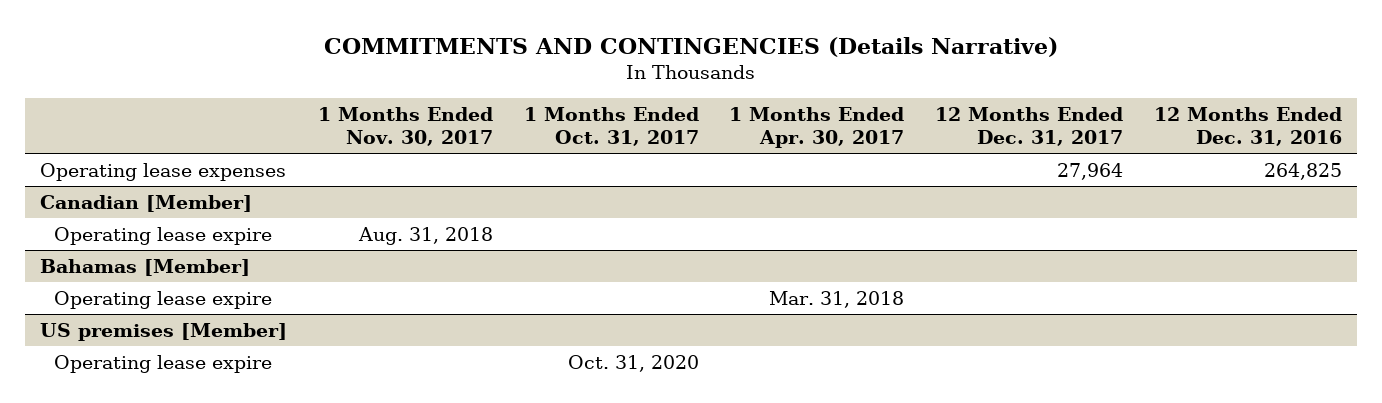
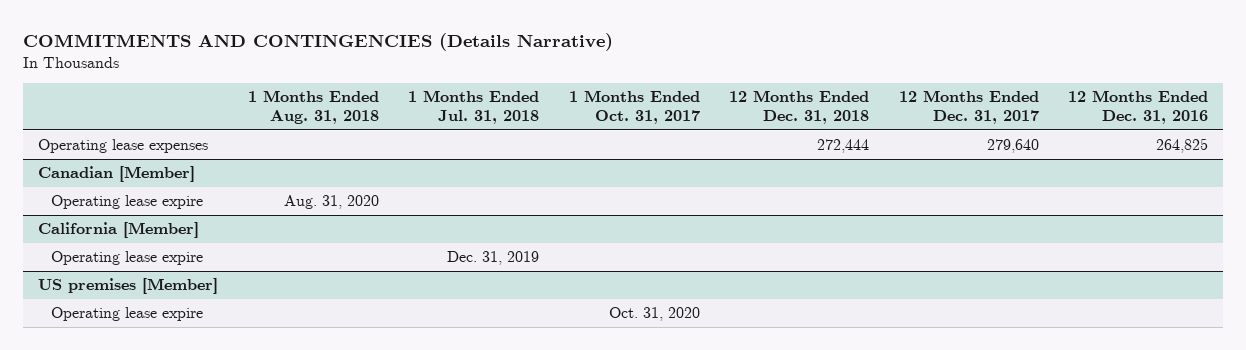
[318,106,494,146] 1 Months Ended Nov. 30, 2017 -> none
[729,106,905,148] 1 Months Ended Apr. 30, 2017 -> none
none -> [247,89,379,125] 1 Months Ended Aug. 31, 2018
none -> [408,89,540,125] 1 Months Ended Jul. 31, 2018
none -> [729,89,870,125] 12 Months Ended Dec. 31, 2018
[1056,163,1123,181] 27,964 -> [986,139,1039,154] 279,640
[40,259,251,277] Bahamas [Member] -> none
[53,291,272,310] Operating lease expire -> none
none -> [37,222,199,239] California [Member]
none -> [50,251,203,266] Operating lease expire

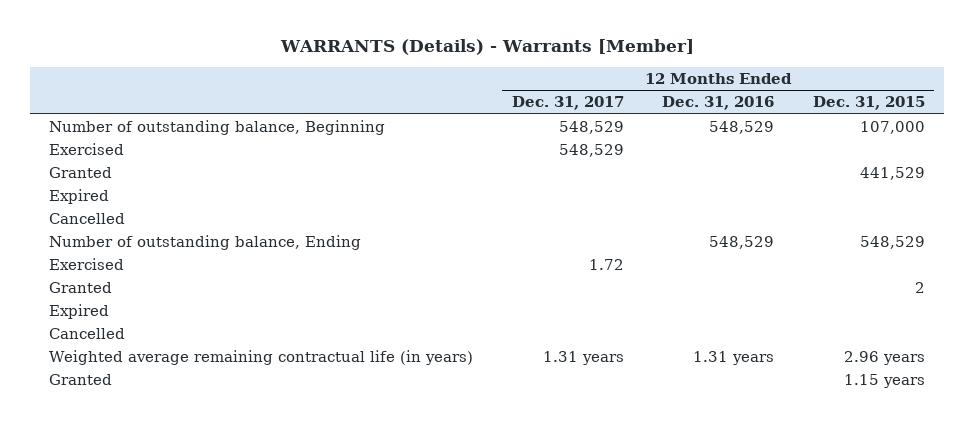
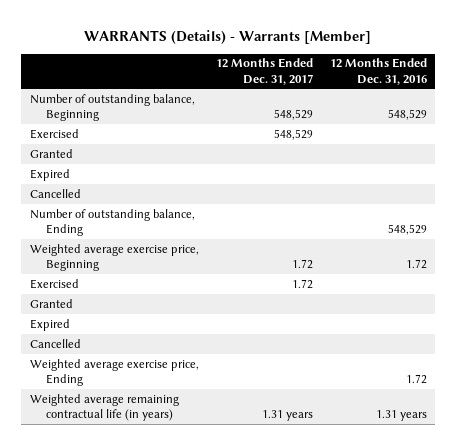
[812,96,925,111] Dec. 31, 2015 -> none
none -> [29,243,199,272] Weighted average exercise price, Beginning
none -> [29,358,199,387] Weighted average exercise price, Ending
[49,373,113,385] Granted -> none

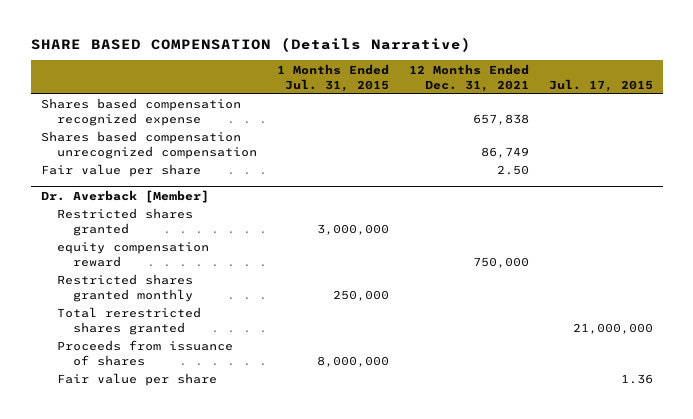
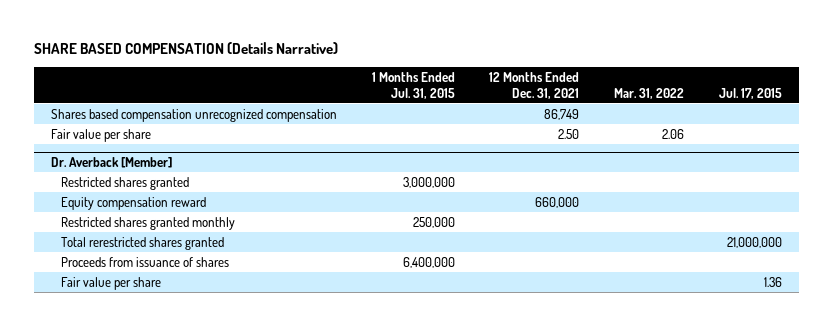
none -> [613,87,684,99] Mar. 31, 2022
[40,98,241,127] Shares based compensation recognized expense -> none
[56,242,209,268] equity compensation reward -> [61,196,207,210] Equity compensation reward
[472,257,529,269] 750,000 -> [535,196,580,208] 660,000
[316,356,389,368] 8,000,000 -> [402,256,455,268] 6,400,000

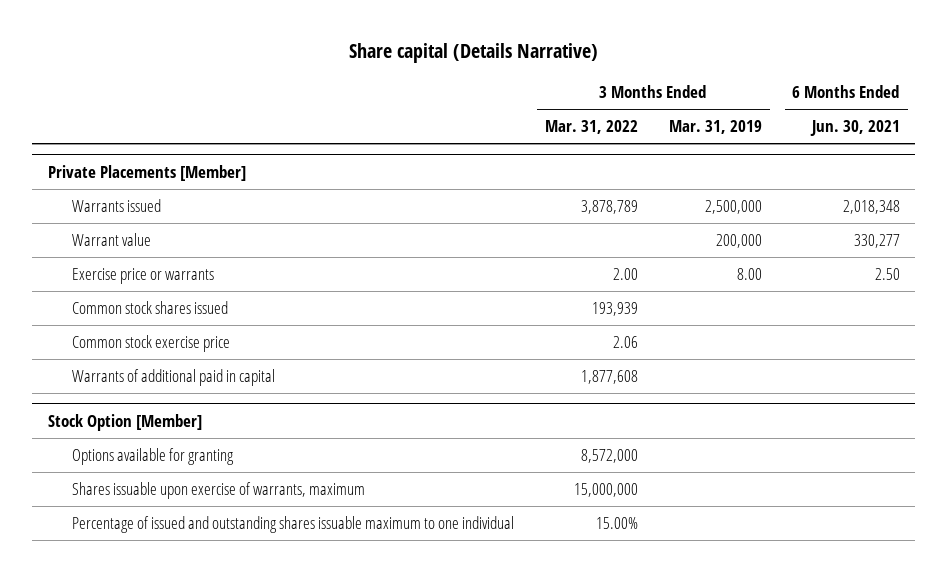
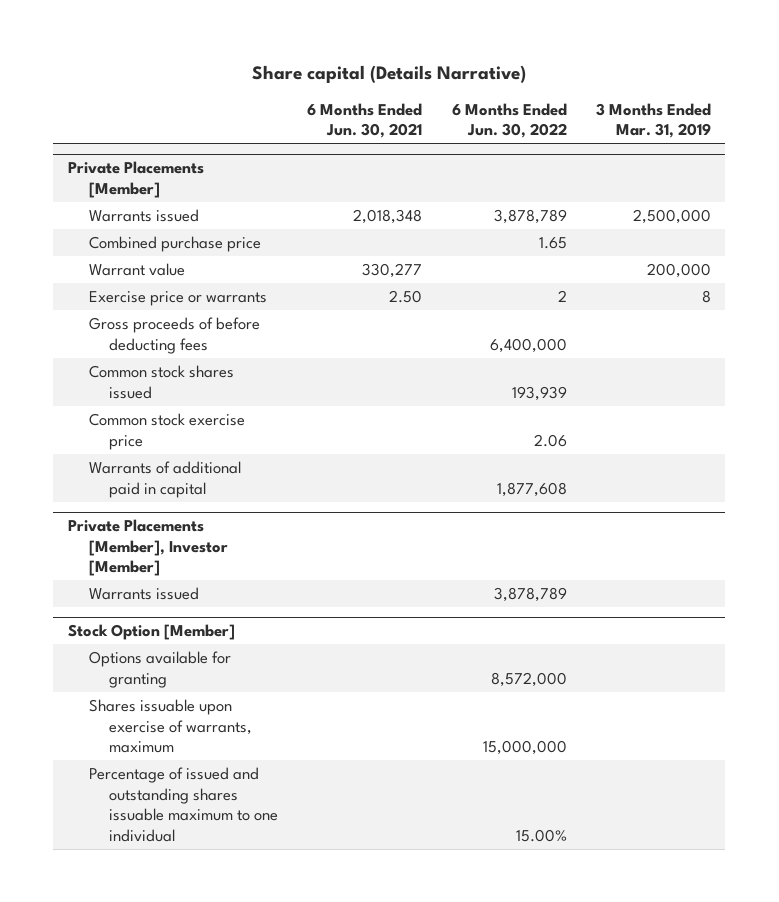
[544,120,638,135] Mar. 31, 2022 -> none
none -> [451,102,567,139] 6 Months Ended Jun. 30, 2022
none -> [88,235,261,252] Combined purchase price
[736,268,762,281] 8.00 -> [701,289,711,303] 8
none -> [88,316,260,354] Gross proceeds of before deducting fees
none -> [67,519,228,577] Private Placements [Member], Investor [Member]
none -> [88,586,199,600] Warrants issued

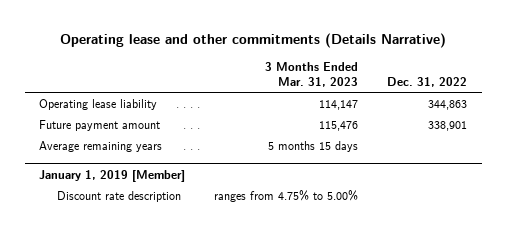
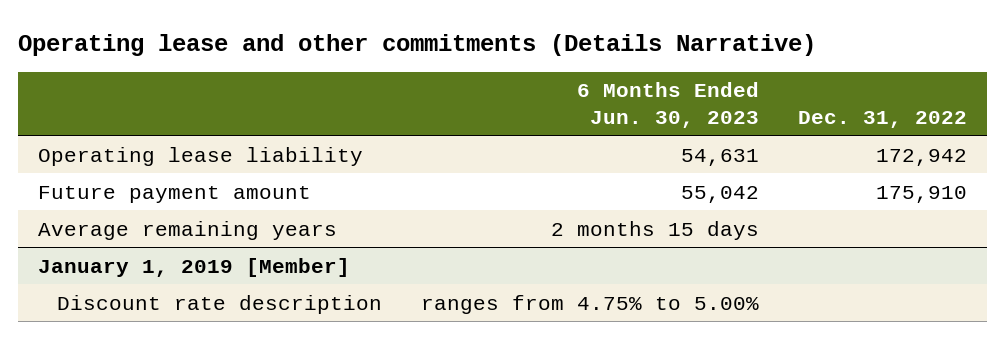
[265,61,359,87] 3 Months Ended Mar. 31, 2023 -> none
none -> [577,82,760,128] 6 Months Ended Jun. 30, 2023
[428,99,468,110] 344,863 -> [876,148,968,166] 172,942
[428,120,468,131] 338,901 -> [876,185,968,203] 175,910

